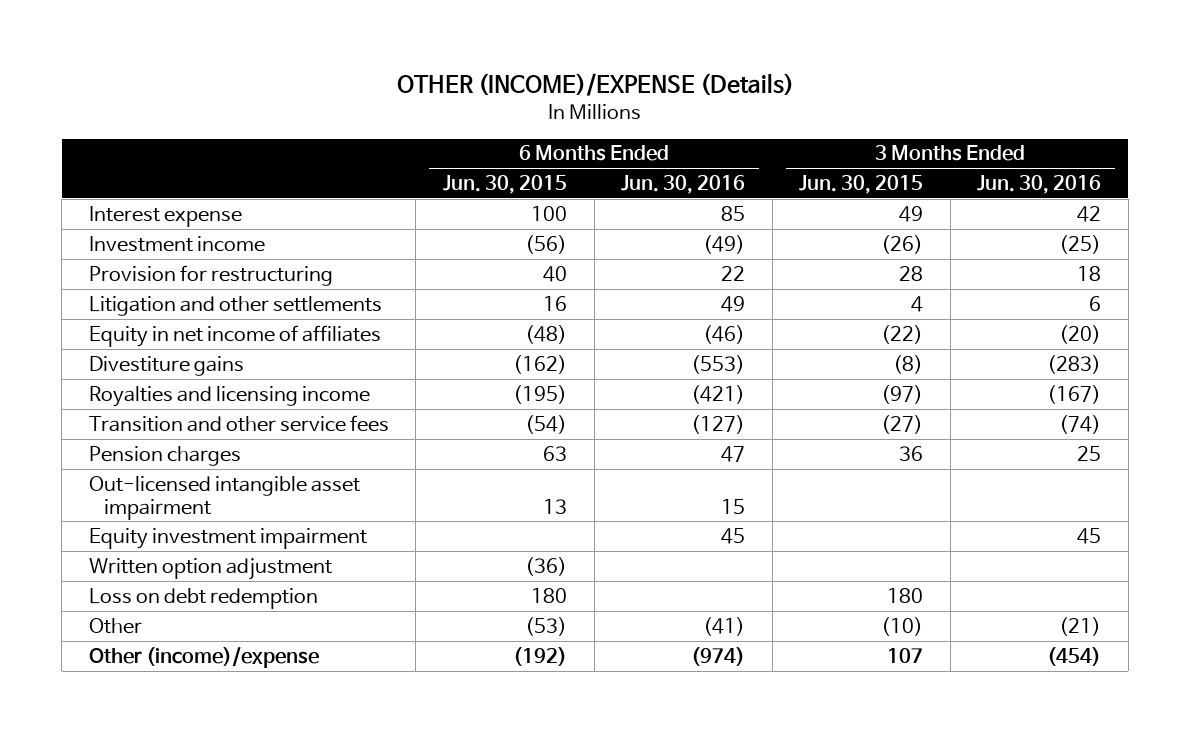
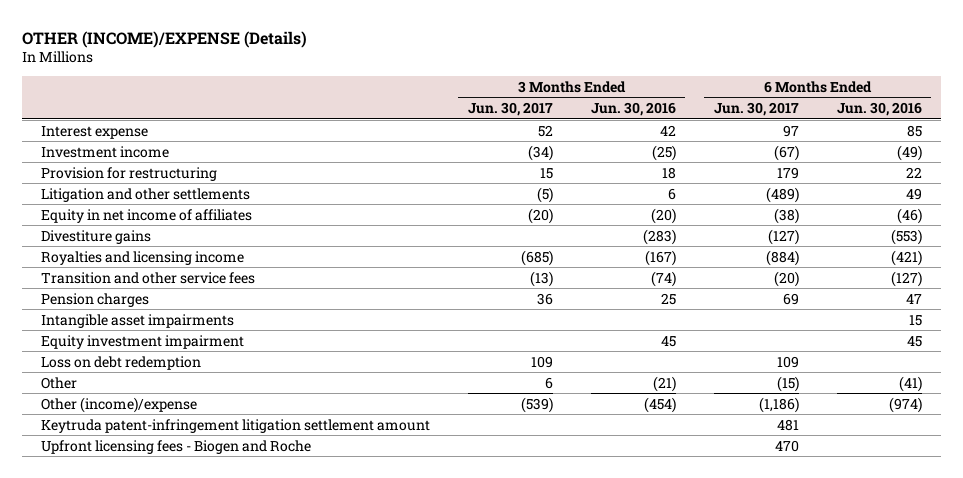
[443,175,568,195] Jun. 30, 2015 -> none
[799,175,924,195] Jun. 30, 2015 -> none
none -> [467,102,553,117] Jun. 30, 2017
none -> [713,102,799,117] Jun. 30, 2017
[88,475,360,520] Out-licensed intangible asset impairment -> [41,313,235,328] Intangible asset impairments
[88,557,332,580] Written option adjustment -> none
none -> [41,418,431,433] Keytruda patent-infringement litigation settlement amount
none -> [41,439,312,454] Upfront licensing fees - Biogen and Roche

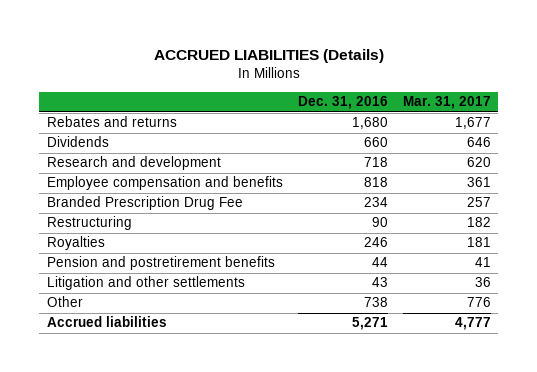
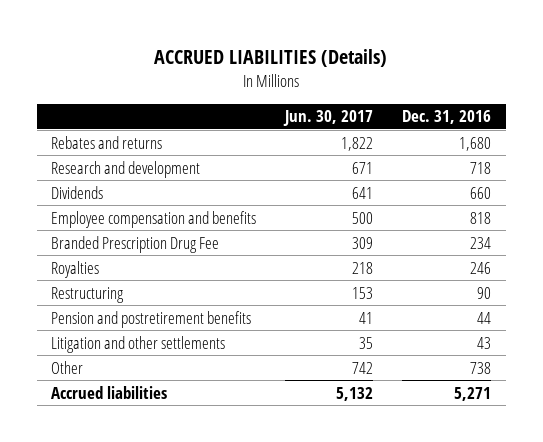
[402,96,491,110] Mar. 31, 2017 -> none
none -> [283,110,374,127] Jun. 30, 2017
[46,136,109,148] Dividends -> [51,185,104,199] Dividends
[46,216,132,231] Restructuring -> [51,286,125,303] Restructuring

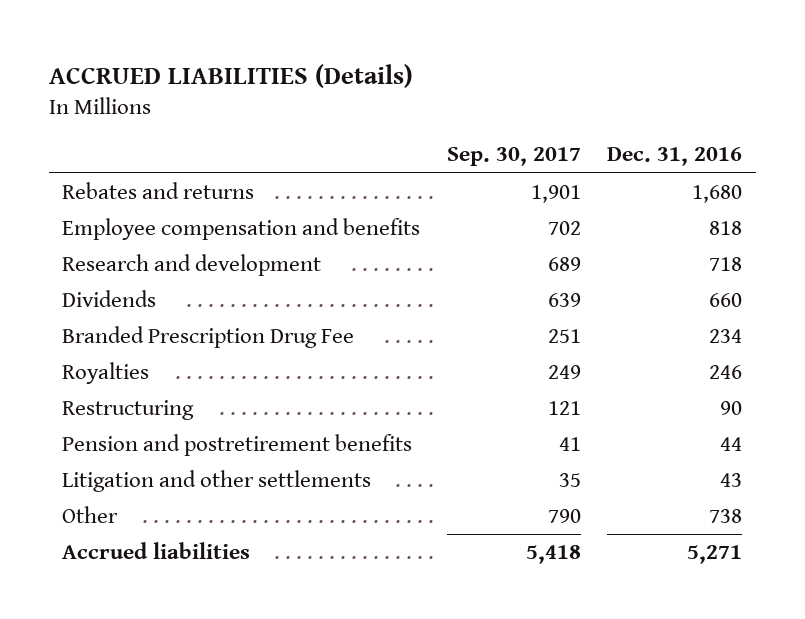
[283,110,374,127] Jun. 30, 2017 -> none
none -> [446,147,581,167] Sep. 30, 2017
[51,210,257,228] Employee compensation and benefits -> [62,218,421,241] Employee compensation and benefits

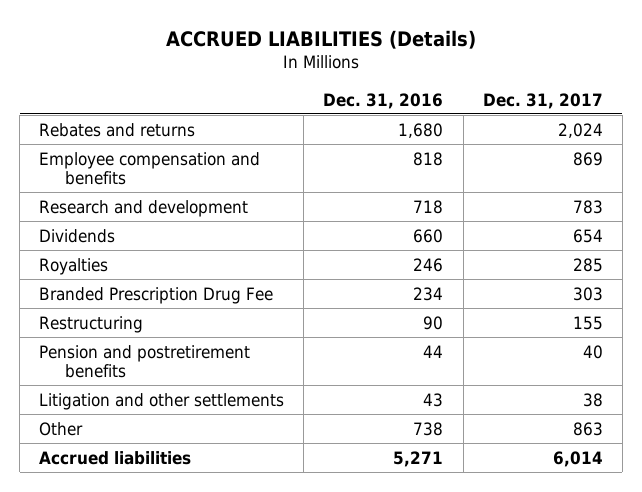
[446,147,581,167] Sep. 30, 2017 -> none
none -> [482,92,603,109] Dec. 31, 2017
[62,326,355,349] Branded Prescription Drug Fee -> [39,286,274,304] Branded Prescription Drug Fee

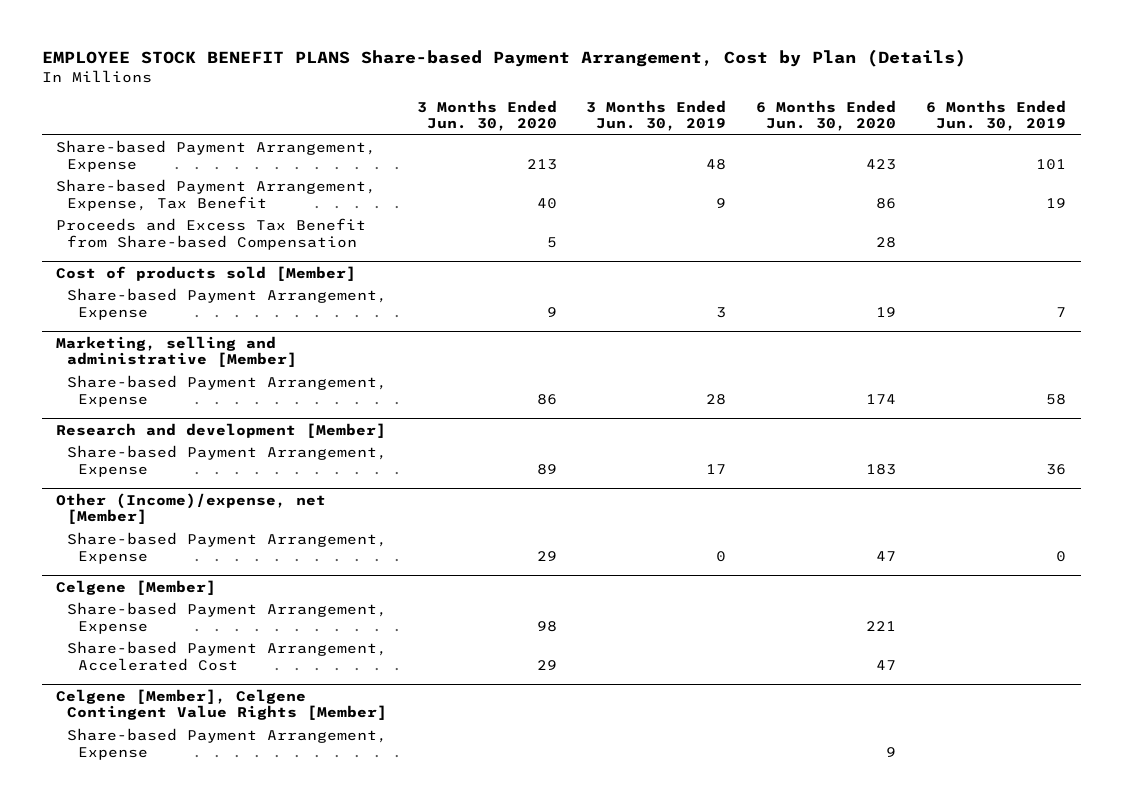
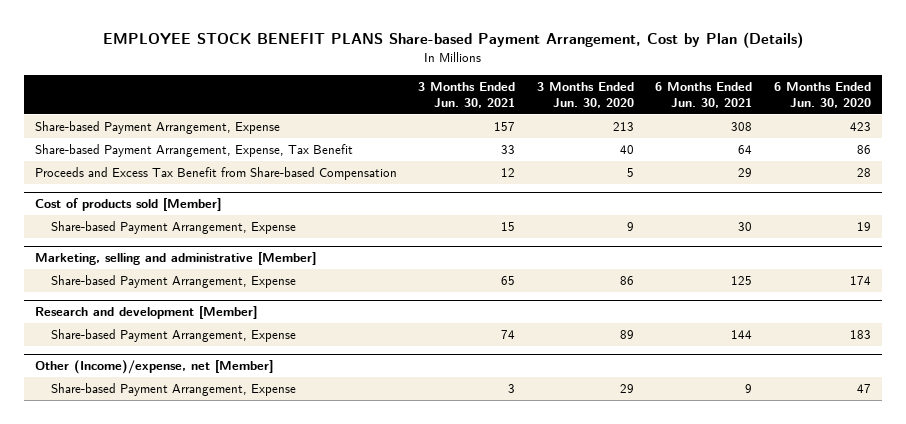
[586,99,727,132] 3 Months Ended Jun. 30, 2019 -> none
[925,99,1066,132] 6 Months Ended Jun. 30, 2019 -> none
none -> [418,81,516,108] 3 Months Ended Jun. 30, 2021
none -> [655,81,753,108] 6 Months Ended Jun. 30, 2021
[56,579,217,595] Celgene [Member] -> none
[67,602,388,634] Share-based Payment Arrangement, Expense -> none
[67,641,388,671] Share-based Payment Arrangement, Accelerated Cost -> none
[56,688,388,720] Celgene [Member], Celgene Contingent Value Rights [Member] -> none
[67,728,388,760] Share-based Payment Arrangement, Expense -> none

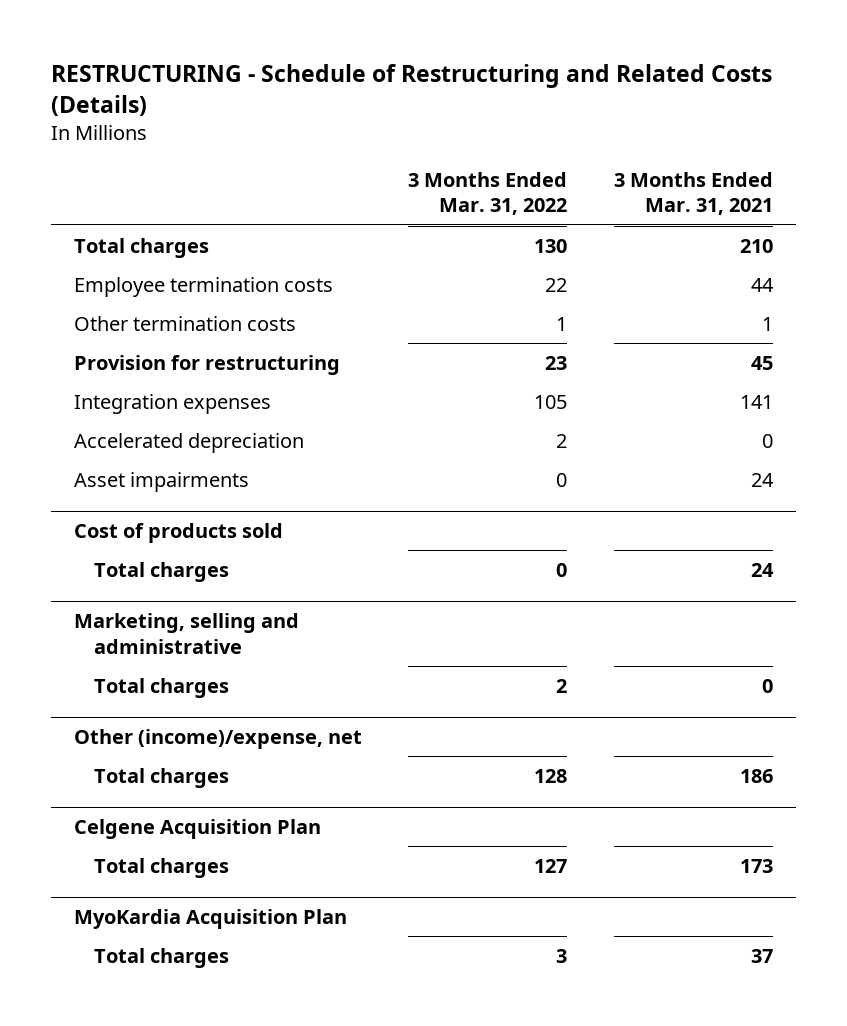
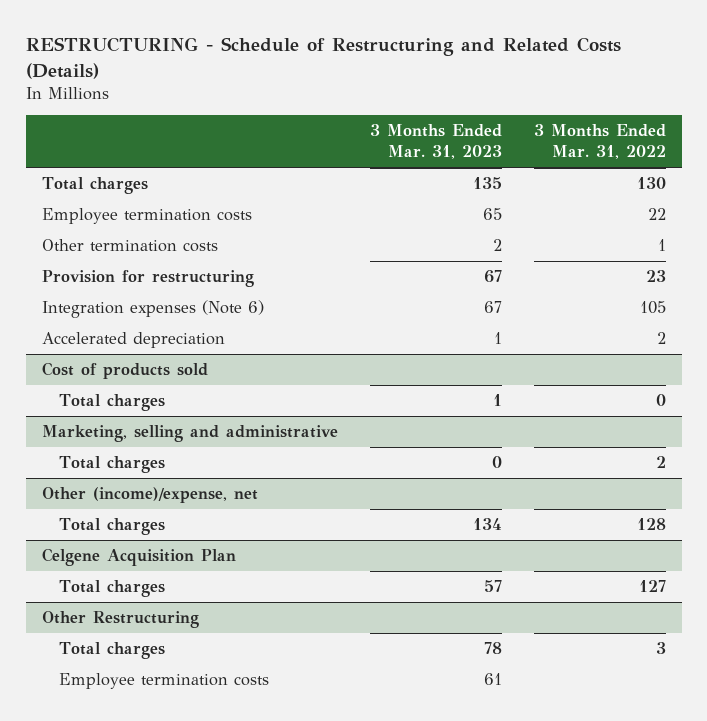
[613,171,773,216] 3 Months Ended Mar. 31, 2021 -> none
none -> [369,124,502,160] 3 Months Ended Mar. 31, 2023
[74,393,272,414] Integration expenses -> [41,300,264,319] Integration expenses (Note 6)
[74,471,250,492] Asset impairments -> none
[74,909,348,930] MyoKardia Acquisition Plan -> [41,611,199,629] Other Restructuring
none -> [59,673,270,690] Employee termination costs

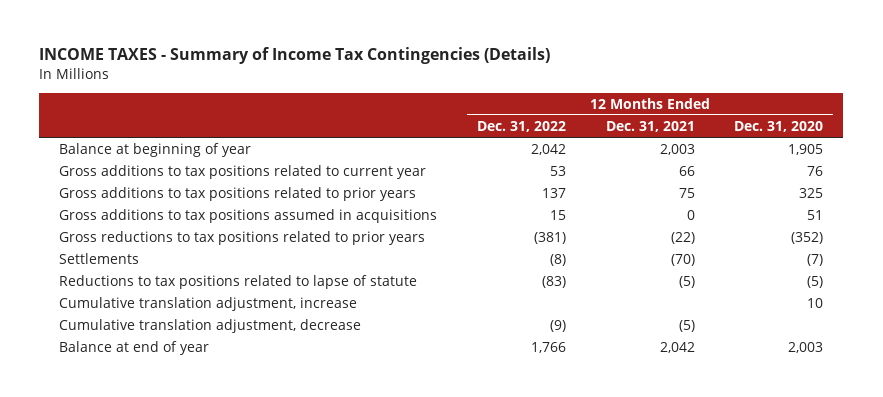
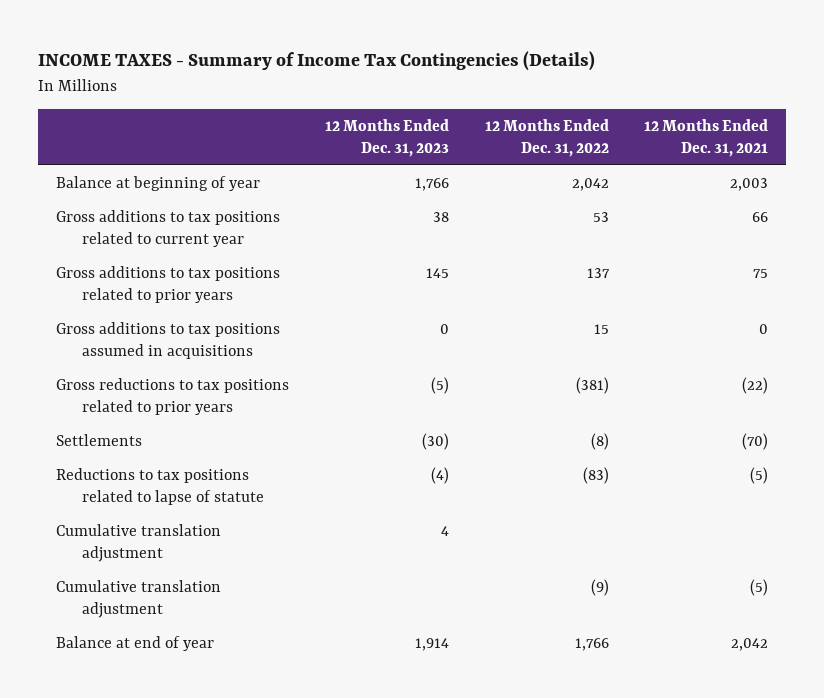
[734,120,824,132] Dec. 31, 2020 -> none
none -> [324,118,449,158] 12 Months Ended Dec. 31, 2023
[59,296,358,311] Cumulative translation adjustment, increase -> [56,524,222,563] Cumulative translation adjustment
[59,318,362,333] Cumulative translation adjustment, decrease -> [56,580,222,619] Cumulative translation adjustment

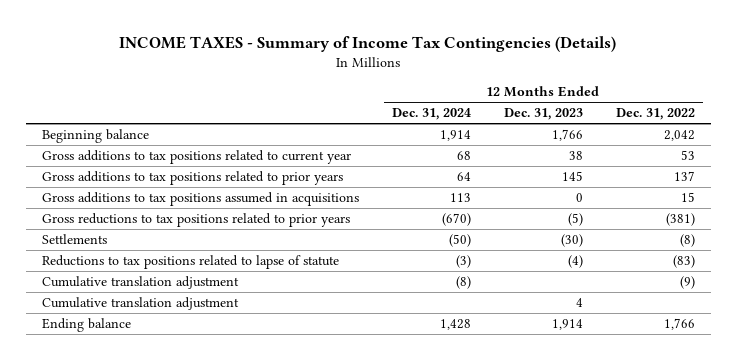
[644,118,769,158] 12 Months Ended Dec. 31, 2021 -> none
none -> [391,108,471,121] Dec. 31, 2024
[56,176,261,192] Balance at beginning of year -> [42,129,150,144] Beginning balance
[56,524,222,563] Cumulative translation adjustment -> [42,297,240,311] Cumulative translation adjustment
[56,636,215,652] Balance at end of year -> [42,318,132,333] Ending balance

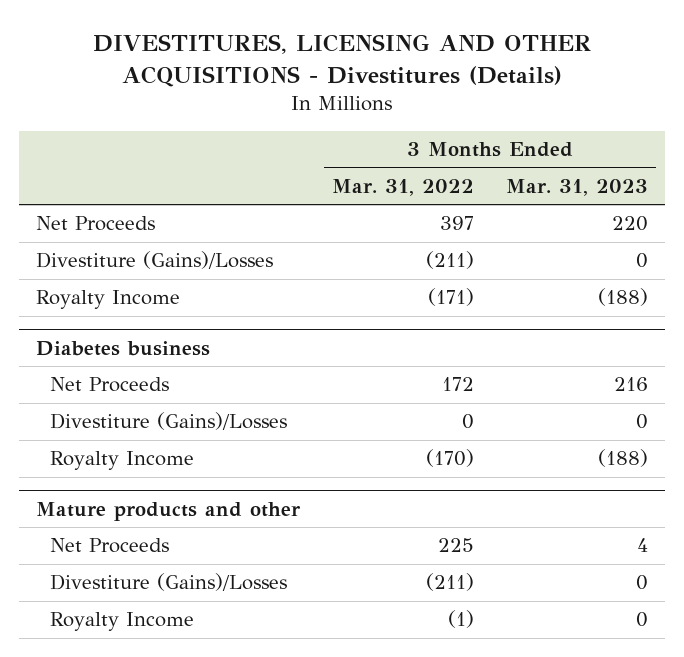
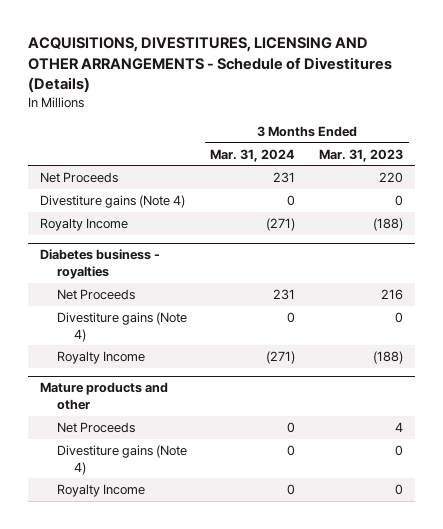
[92,33,591,87] DIVESTITURES, LICENSING AND OTHER ACQUISITIONS - Divestitures (Details) -> [27,37,392,93] ACQUISITIONS, DIVESTITURES, LICENSING AND OTHER ARRANGEMENTS - Schedule of Divestitures (Details)
[331,178,474,196] Mar. 31, 2022 -> none
none -> [210,148,296,162] Mar. 31, 2024
[35,251,273,270] Divestiture (Gains)/Losses -> [39,194,185,208] Divestiture gains (Note 4)
[35,340,210,356] Diabetes business -> [39,249,160,280] Diabetes business - royalties
[50,412,288,431] Divestiture (Gains)/Losses -> [56,311,187,342] Divestiture gains (Note 4)
[50,573,288,592] Divestiture (Gains)/Losses -> [56,444,187,475] Divestiture gains (Note 4)

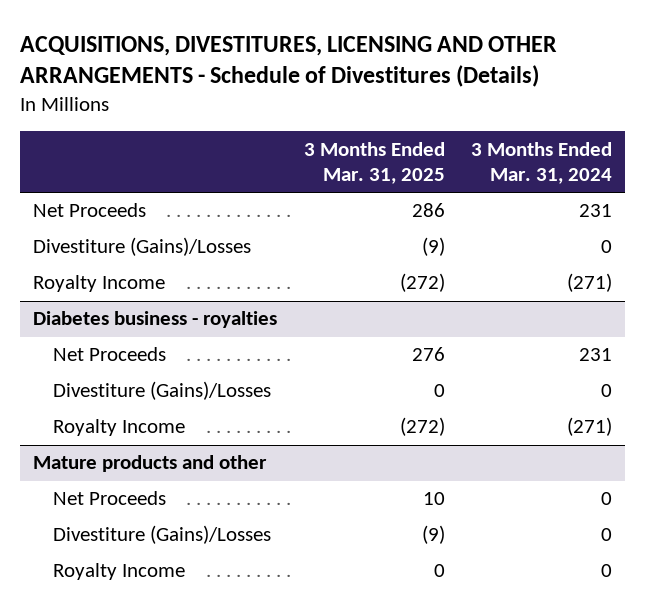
[319,148,404,162] Mar. 31, 2023 -> none
none -> [303,141,445,184] 3 Months Ended Mar. 31, 2025
[39,194,185,208] Divestiture gains (Note 4) -> [33,237,252,257] Divestiture (Gains)/Losses
[56,311,187,342] Divestiture gains (Note 4) -> [53,381,272,401] Divestiture (Gains)/Losses
[56,444,187,475] Divestiture gains (Note 4) -> [53,525,272,545] Divestiture (Gains)/Losses

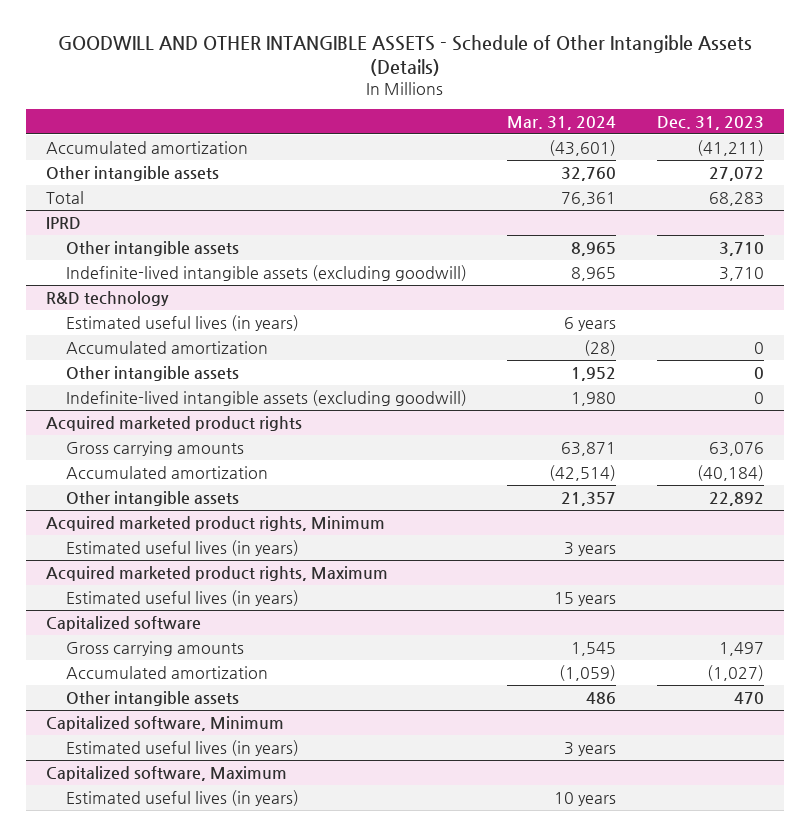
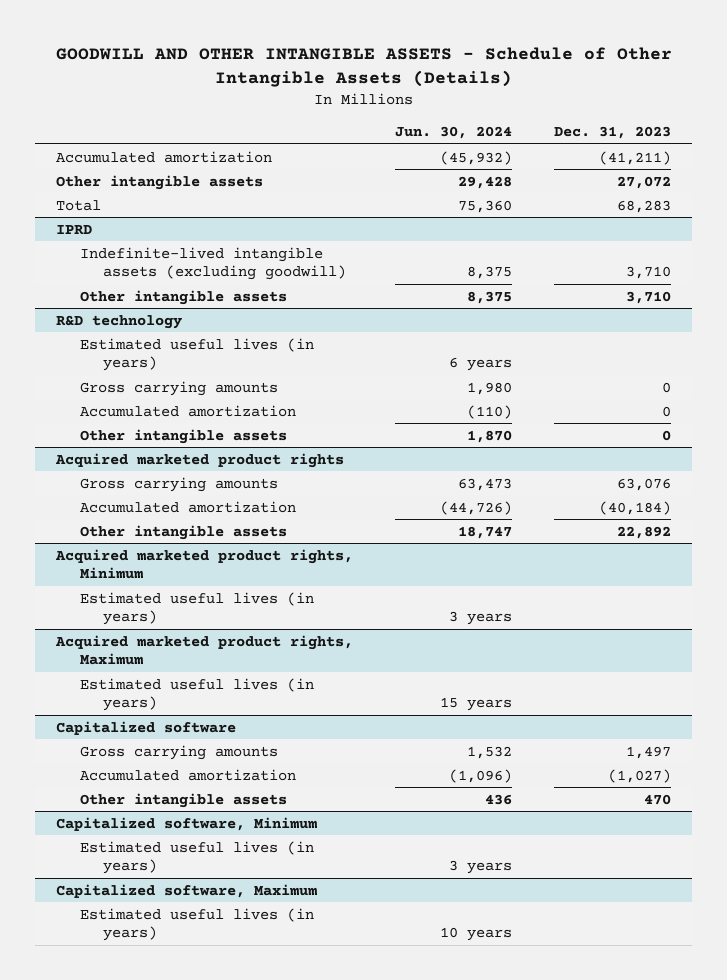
[507,115,617,130] Mar. 31, 2024 -> none
none -> [395,126,513,140] Jun. 30, 2024
[65,240,239,256] Other intangible assets -> [79,289,287,305] Other intangible assets
none -> [79,380,278,396] Gross carrying amounts
[65,389,467,406] Indefinite-lived intangible assets (excluding goodwill) -> none

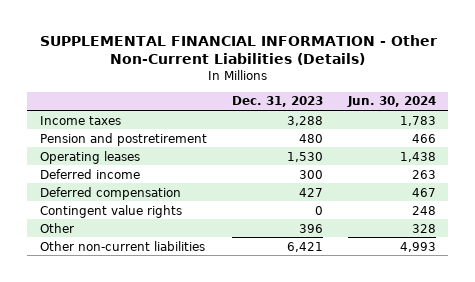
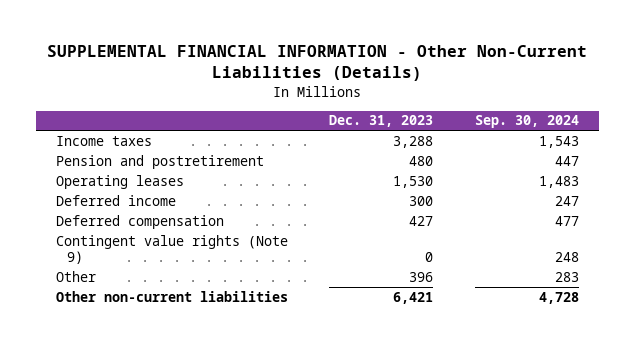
[346,96,436,108] Jun. 30, 2024 -> none
none -> [474,115,579,129] Sep. 30, 2024
[39,204,182,218] Contingent value rights -> [56,234,289,264] Contingent value rights (Note 9)

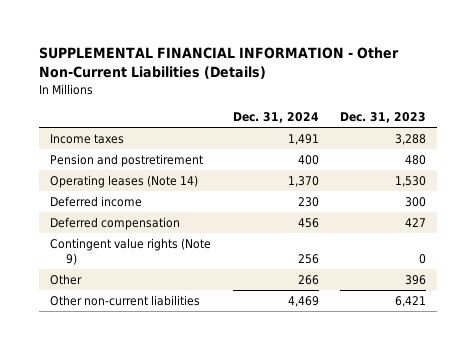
[474,115,579,129] Sep. 30, 2024 -> none
none -> [232,112,319,124] Dec. 31, 2024
[56,174,185,189] Operating leases -> [50,175,199,189] Operating leases (Note 14)

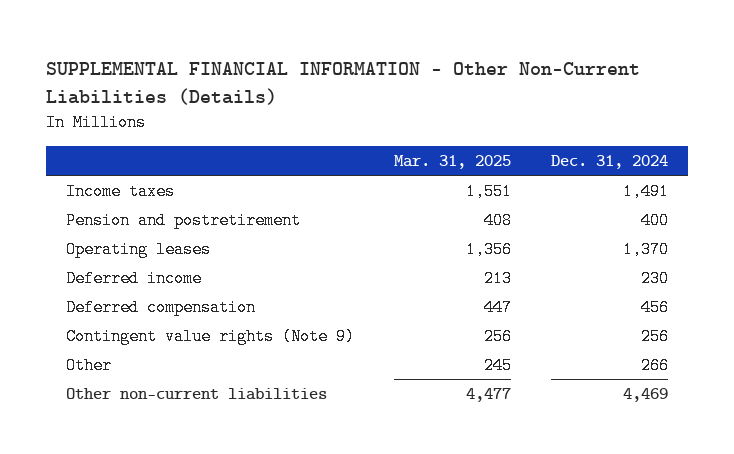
[339,112,426,124] Dec. 31, 2023 -> none
none -> [394,154,512,169] Mar. 31, 2025
[50,175,199,189] Operating leases (Note 14) -> [66,241,212,259] Operating leases

